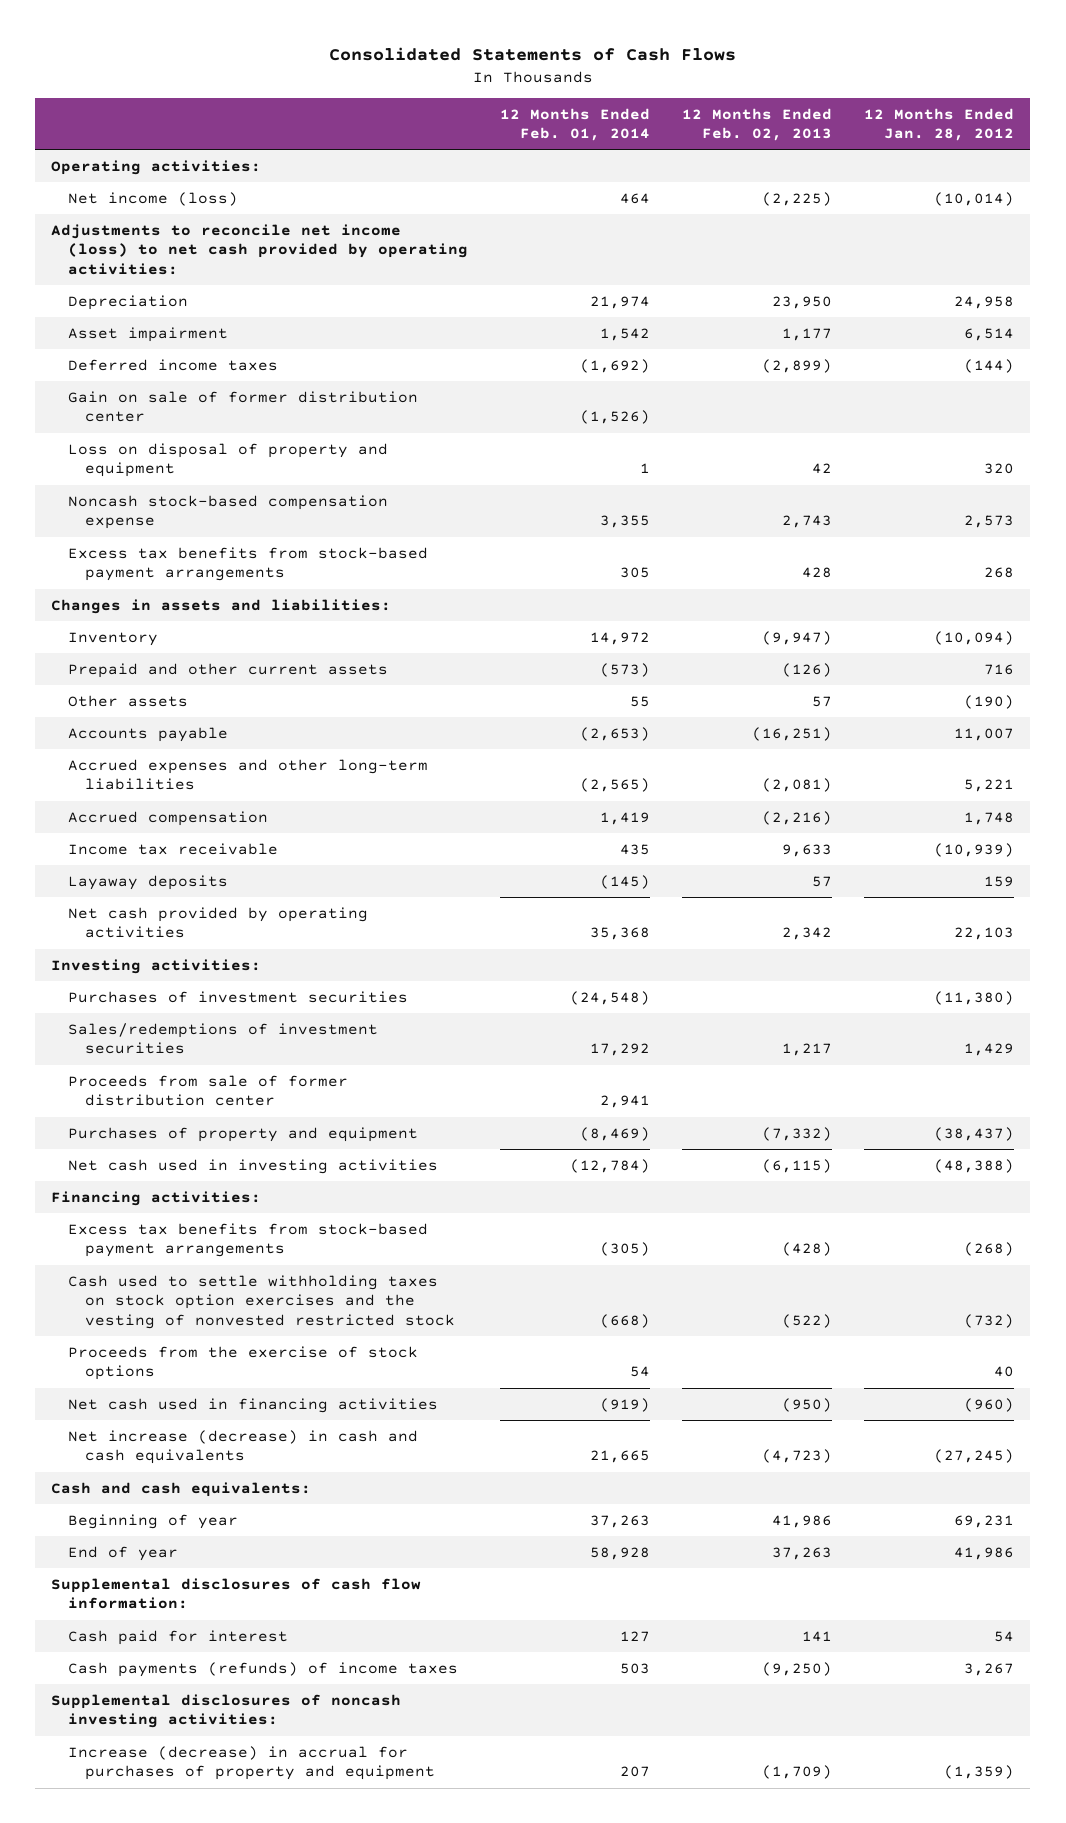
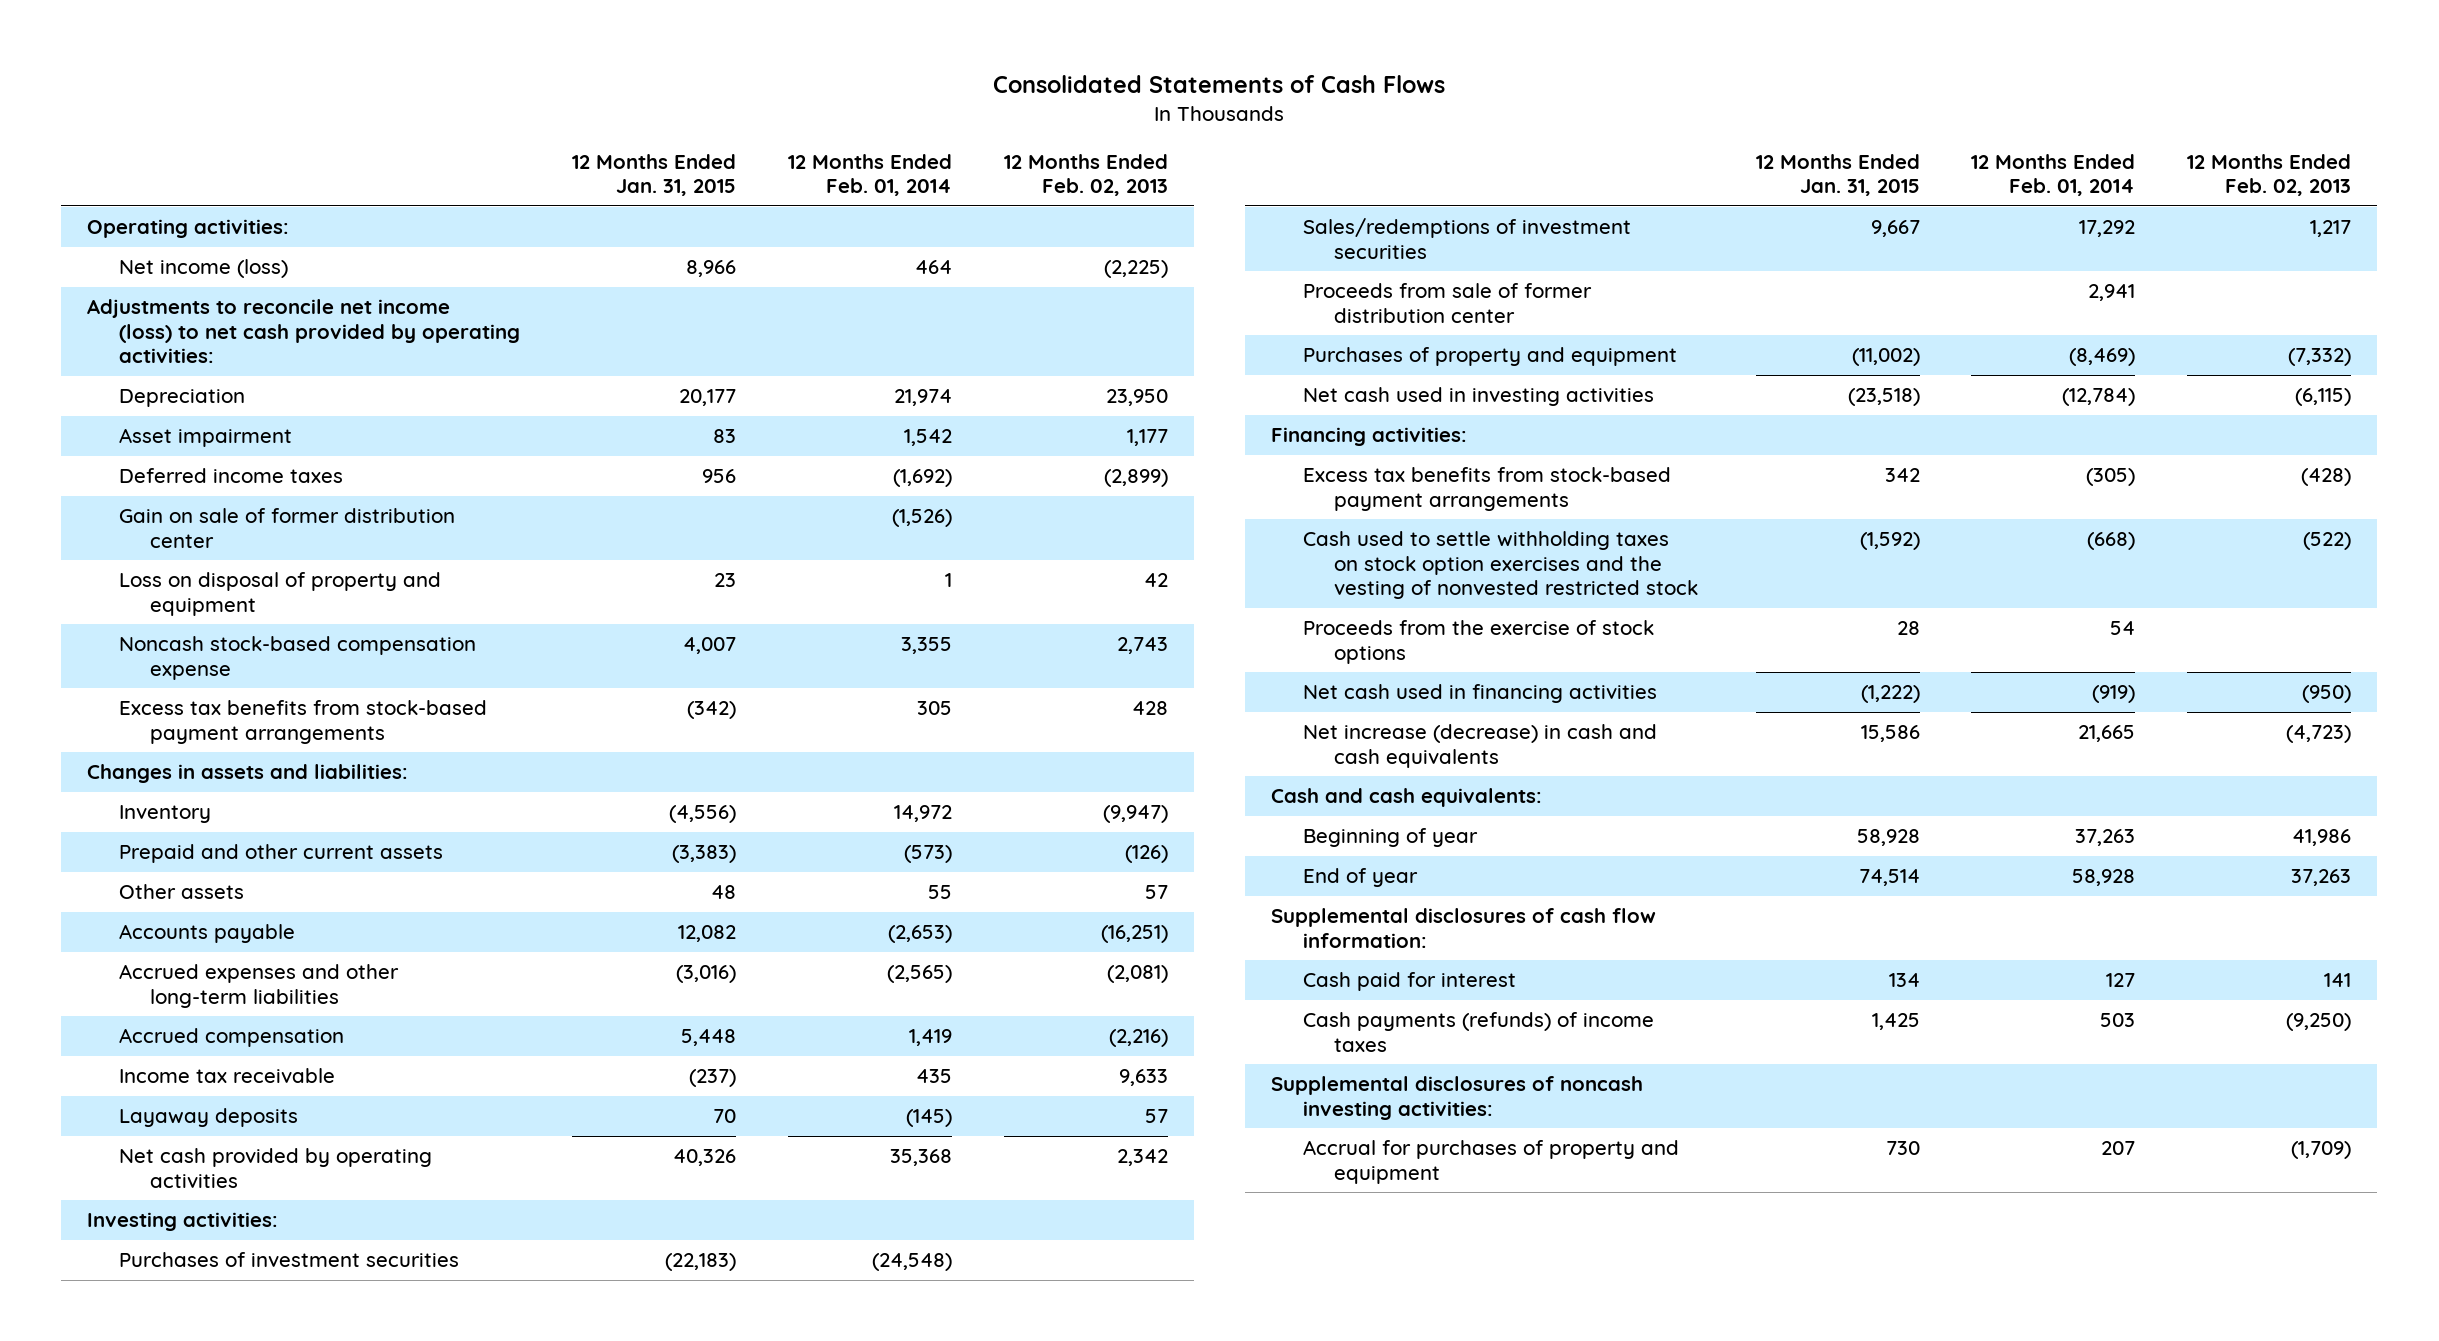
[864,107,1015,142] 12 Months Ended Jan. 28, 2012 -> none
none -> [571,153,736,197] 12 Months Ended Jan. 31, 2015
[67,1745,435,1781] Increase (decrease) in accrual for purchases of property and equipment -> [1302,1140,1679,1184] Accrual for purchases of property and equipment

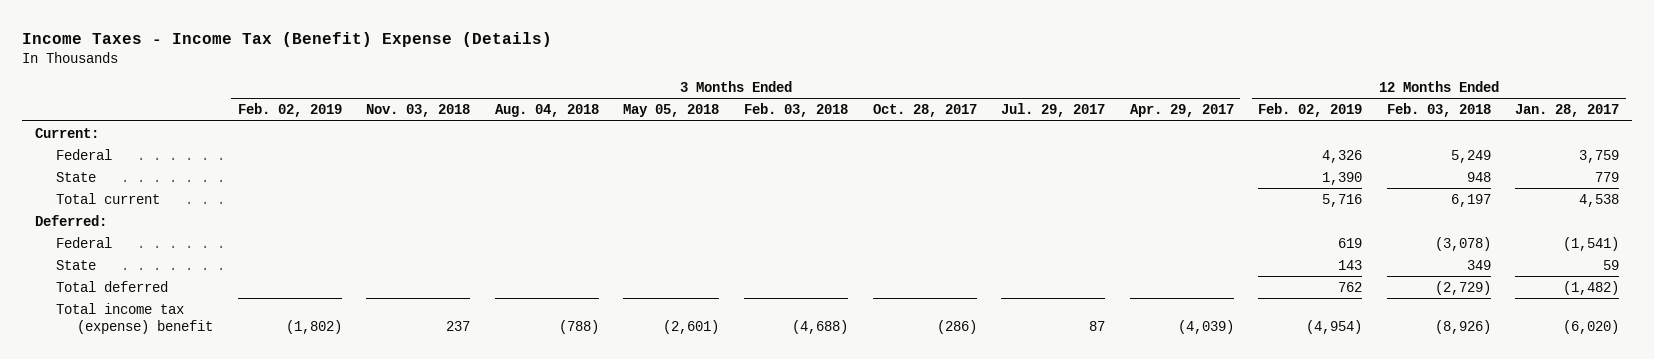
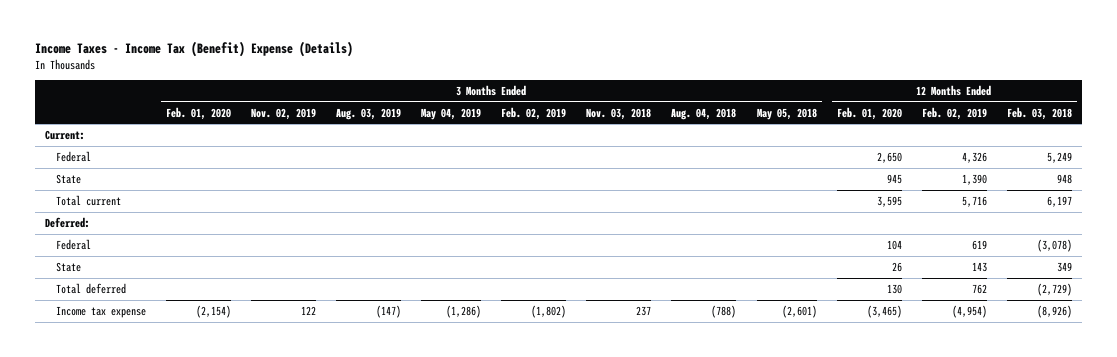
[743,103,848,118] Feb. 03, 2018 -> none
[872,104,977,118] Oct. 28, 2017 -> none
[1001,103,1106,118] Jul. 29, 2017 -> none
[1129,104,1234,118] Apr. 29, 2017 -> none
[1515,104,1620,118] Jan. 28, 2017 -> none
none -> [165,106,231,120] Feb. 01, 2020
none -> [250,107,316,120] Nov. 02, 2019
none -> [335,107,401,120] Aug. 03, 2019
none -> [421,107,482,120] May 04, 2019
none -> [836,106,902,120] Feb. 01, 2020
[55,302,214,334] Total income tax (expense) benefit -> [55,305,146,318] Income tax expense

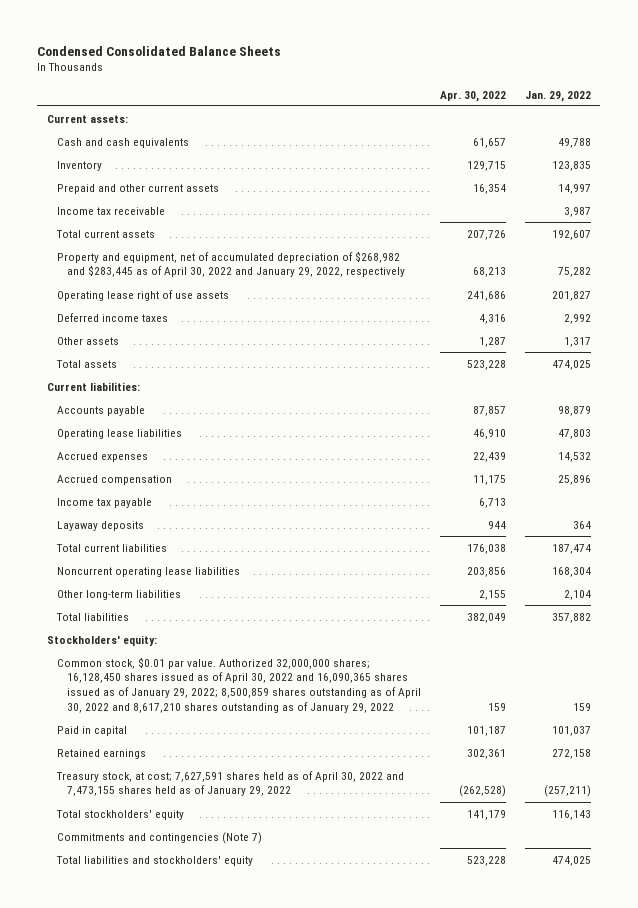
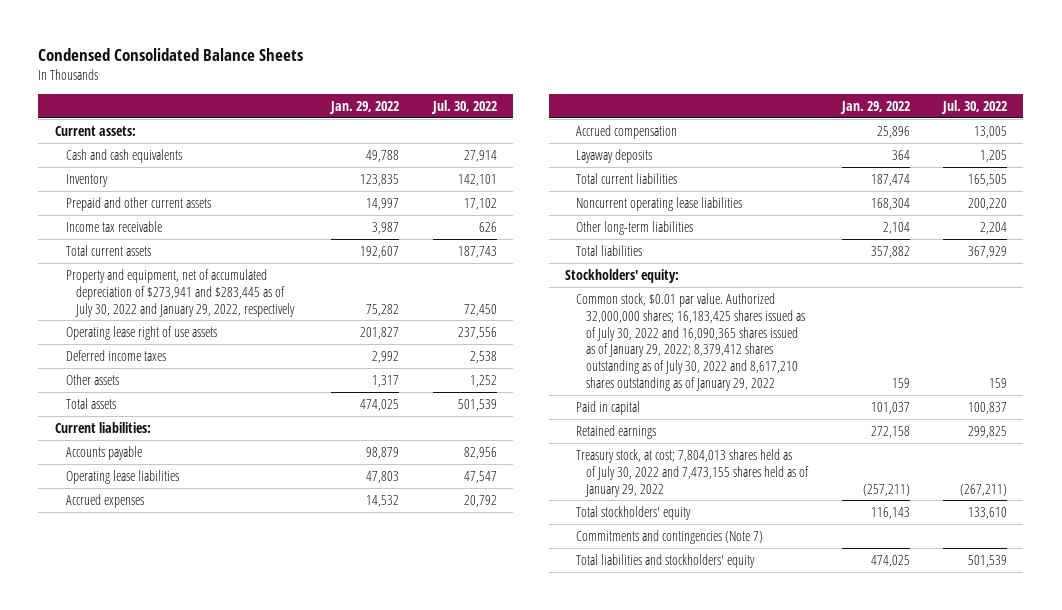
[439,90,506,102] Apr. 30, 2022 -> none
none -> [430,99,497,114] Jul. 30, 2022
[56,250,405,278] Property and equipment, net of accumulated depreciation of $268,982 and $283,445 as of April 30, 2022 and January 29, 2022, respectively -> [65,268,296,317] Property and equipment, net of accumulated depreciation of $273,941 and $283,445 as of July 30, 2022 and January 29, 2022, respectively
[56,497,152,508] Income tax payable -> none
[56,656,421,714] Common stock, $0.01 par value. Authorized 32,000,000 shares; 16,128,450 shares issued as of April 30, 2022 and 16,090,365 shares issued as of January 29, 2022; 8,500,859 shares outstanding as of April 30, 2022 and 8,617,210 shares outstanding as of January 29, 2022 -> [575,292,806,392] Common stock, $0.01 par value. Authorized 32,000,000 shares; 16,183,425 shares issued as of July 30, 2022 and 16,090,365 shares issued as of January 29, 2022; 8,379,412 shares outstanding as of July 30, 2022 and 8,617,210 shares outstanding as of January 29, 2022
[55,770,404,797] Treasury stock, at cost; 7,627,591 shares held as of April 30, 2022 and 7,473,155 shares held as of January 29, 2022 -> [575,448,810,497] Treasury stock, at cost; 7,804,013 shares held as of July 30, 2022 and 7,473,155 shares held as of January 29, 2022

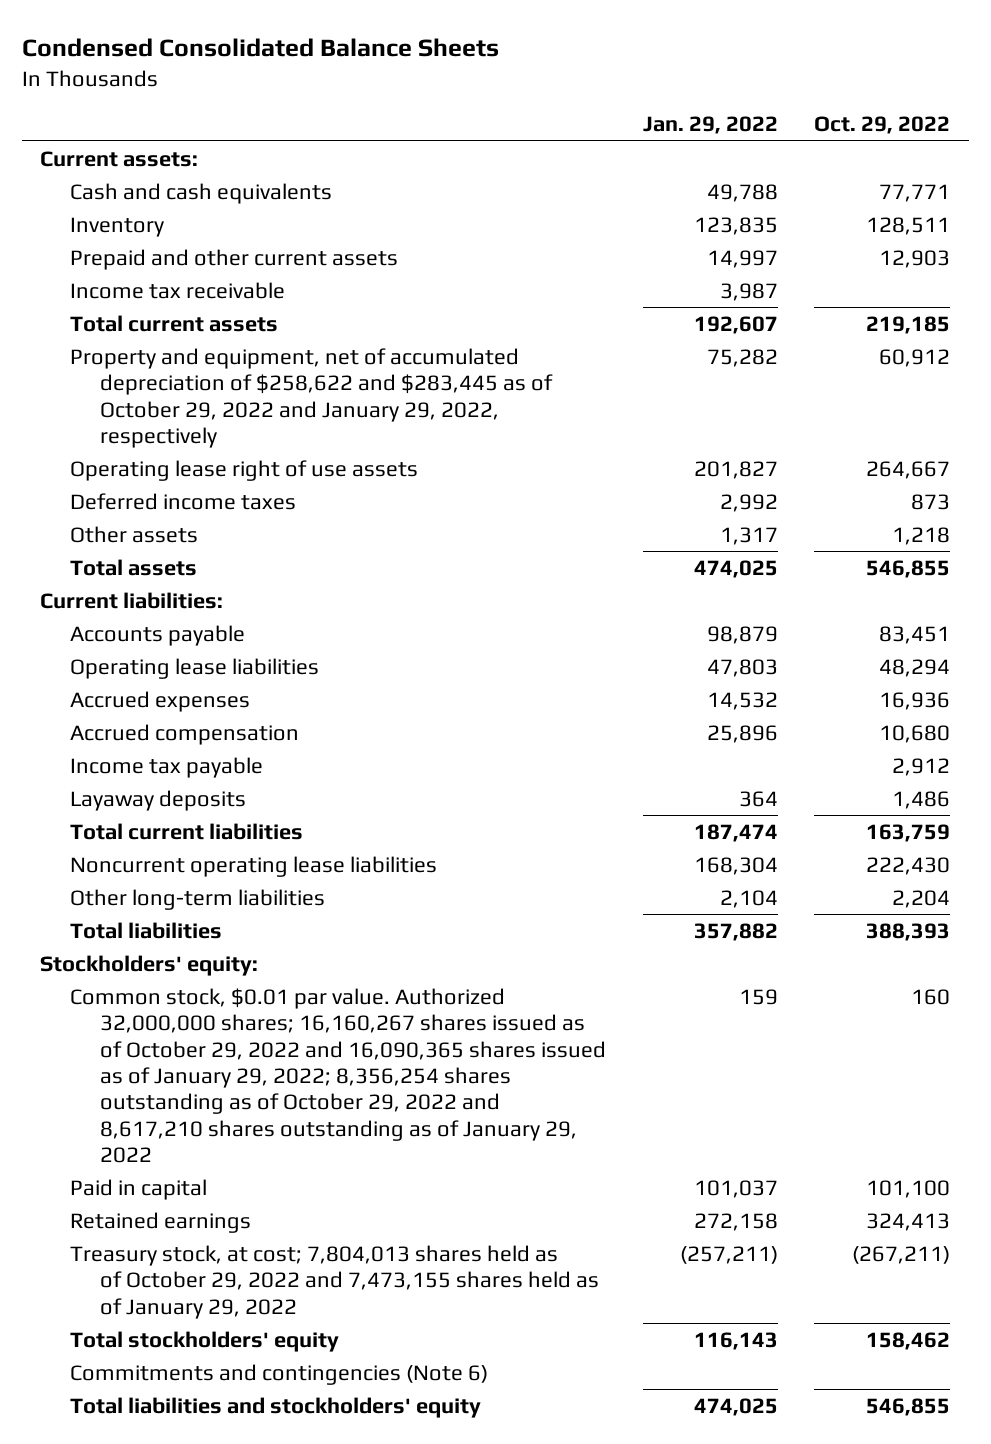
[430,99,497,114] Jul. 30, 2022 -> none
none -> [814,116,951,135] Oct. 29, 2022
[65,268,296,317] Property and equipment, net of accumulated depreciation of $273,941 and $283,445 as of July 30, 2022 and January 29, 2022, respectively -> [70,347,554,448] Property and equipment, net of accumulated depreciation of $258,622 and $283,445 as of October 29, 2022 and January 29, 2022, respectively
none -> [70,756,264,778] Income tax payable
[575,292,806,392] Common stock, $0.01 par value. Authorized 32,000,000 shares; 16,183,425 shares issued as of July 30, 2022 and 16,090,365 shares issued as of January 29, 2022; 8,379,412 shares outstanding as of July 30, 2022 and 8,617,210 shares outstanding as of January 29, 2022 -> [70,987,607,1163] Common stock, $0.01 par value. Authorized 32,000,000 shares; 16,160,267 shares issued as of October 29, 2022 and 16,090,365 shares issued as of January 29, 2022; 8,356,254 shares outstanding as of October 29, 2022 and 8,617,210 shares outstanding as of January 29, 2022
[575,448,810,497] Treasury stock, at cost; 7,804,013 shares held as of July 30, 2022 and 7,473,155 shares held as of January 29, 2022 -> [70,1244,600,1319] Treasury stock, at cost; 7,804,013 shares held as of October 29, 2022 and 7,473,155 shares held as of January 29, 2022
[575,529,763,544] Commitments and contingencies (Note 7) -> [70,1363,489,1385] Commitments and contingencies (Note 6)

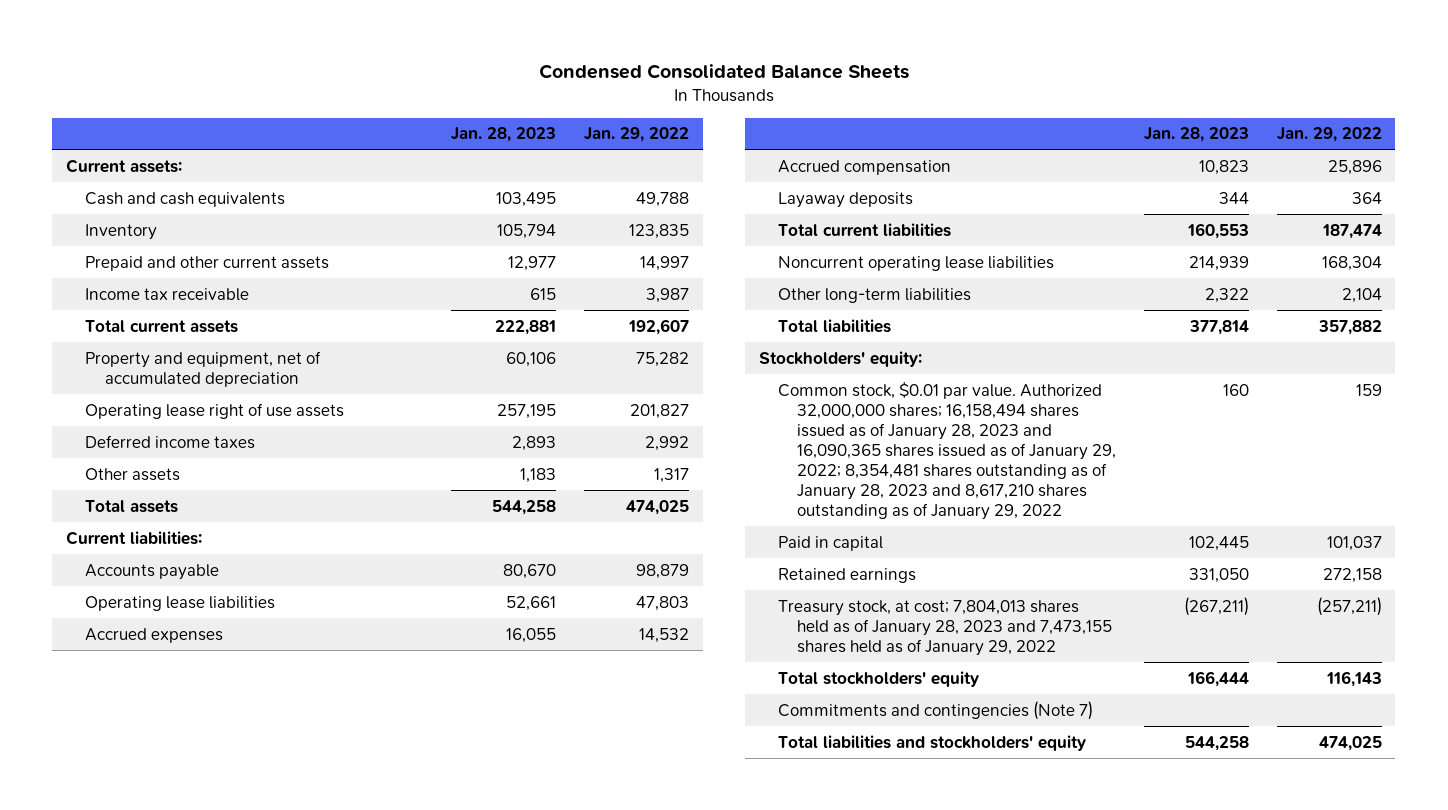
[814,116,951,135] Oct. 29, 2022 -> none
none -> [451,127,557,143] Jan. 28, 2023
[70,347,554,448] Property and equipment, net of accumulated depreciation of $258,622 and $283,445 as of October 29, 2022 and January 29, 2022, respectively -> [85,350,322,387] Property and equipment, net of accumulated depreciation
[70,756,264,778] Income tax payable -> none
[70,987,607,1163] Common stock, $0.01 par value. Authorized 32,000,000 shares; 16,160,267 shares issued as of October 29, 2022 and 16,090,365 shares issued as of January 29, 2022; 8,356,254 shares outstanding as of October 29, 2022 and 8,617,210 shares outstanding as of January 29, 2022 -> [777,381,1117,520] Common stock, $0.01 par value. Authorized 32,000,000 shares; 16,158,494 shares issued as of January 28, 2023 and 16,090,365 shares issued as of January 29, 2022; 8,354,481 shares outstanding as of January 28, 2023 and 8,617,210 shares outstanding as of January 29, 2022
[70,1244,600,1319] Treasury stock, at cost; 7,804,013 shares held as of October 29, 2022 and 7,473,155 shares held as of January 29, 2022 -> [777,599,1113,656] Treasury stock, at cost; 7,804,013 shares held as of January 28, 2023 and 7,473,155 shares held as of January 29, 2022
[70,1363,489,1385] Commitments and contingencies (Note 6) -> [777,700,1093,720] Commitments and contingencies (Note 7)

